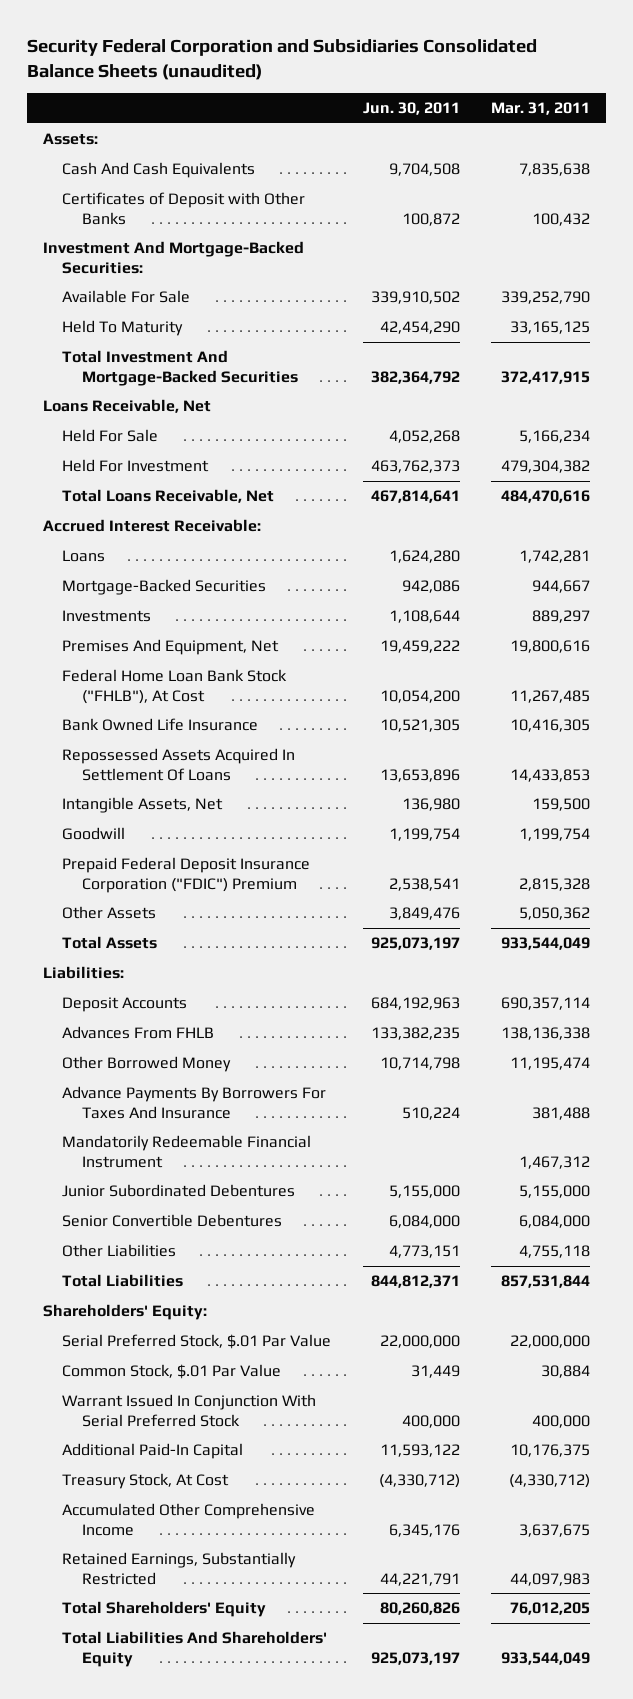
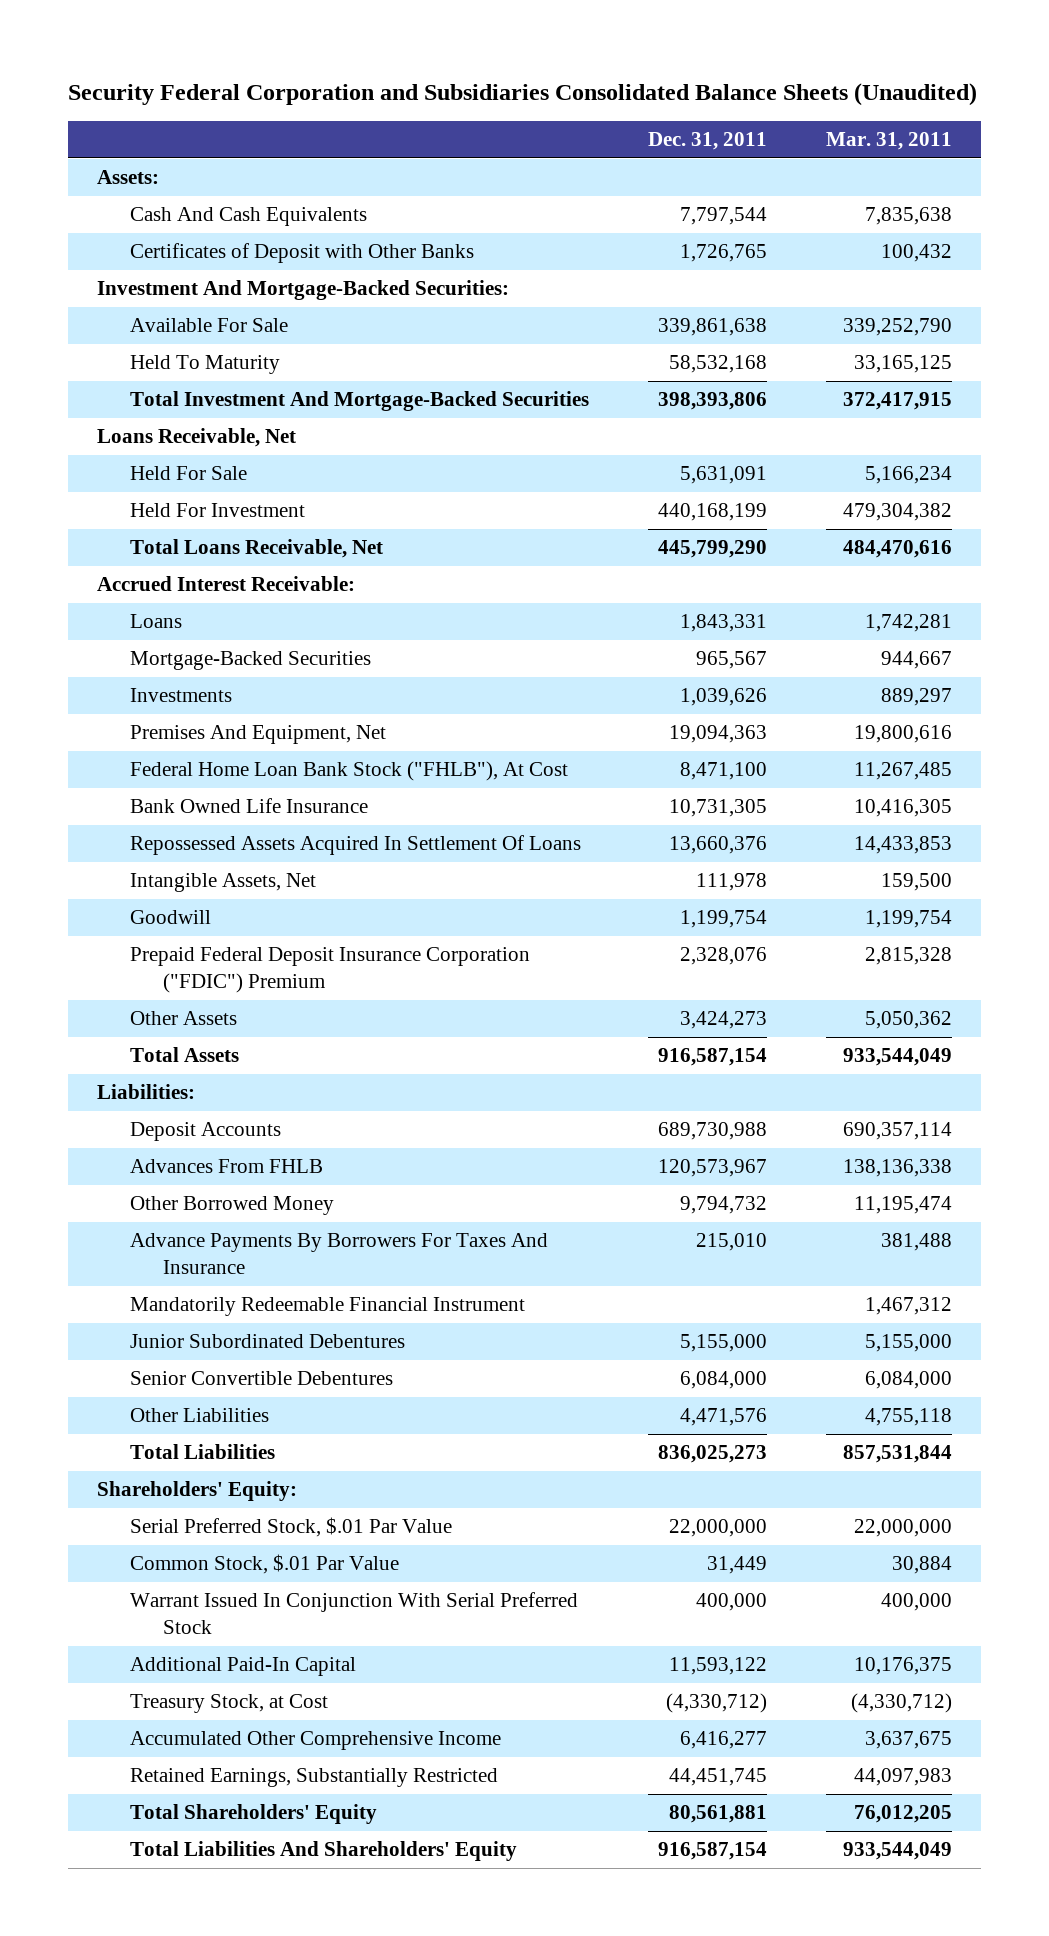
[26,38,537,80] Security Federal Corporation and Subsidiaries Consolidated Balance Sheets (unaudited) -> [67,82,977,106] Security Federal Corporation and Subsidiaries Consolidated Balance Sheets (Unaudited)
[362,101,460,115] Jun. 30, 2011 -> none
none -> [648,131,768,150] Dec. 31, 2011
[62,1473,230,1490] Treasury Stock, At Cost -> [130,1694,329,1714] Treasury Stock, at Cost

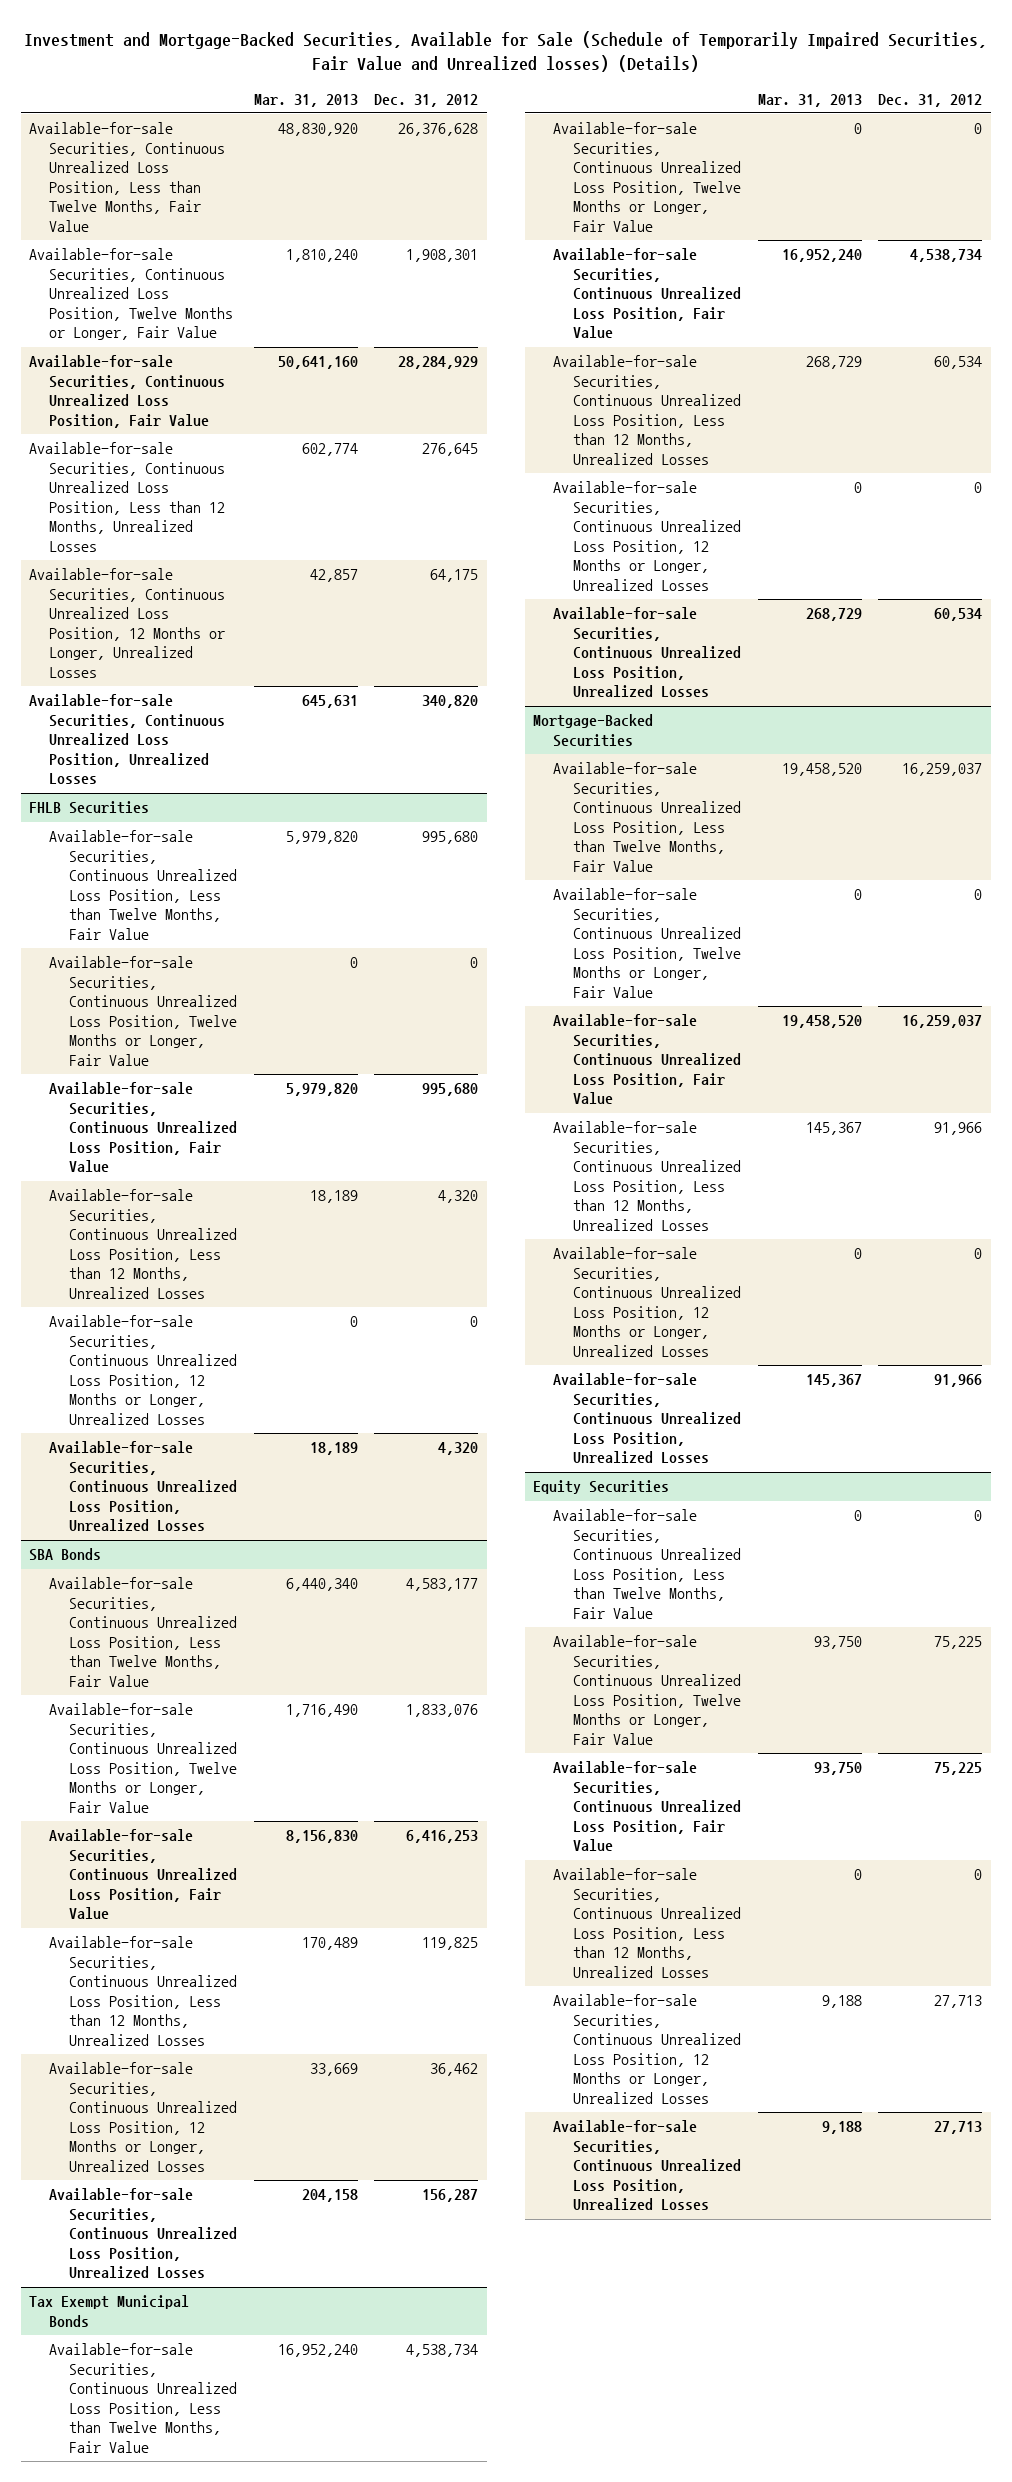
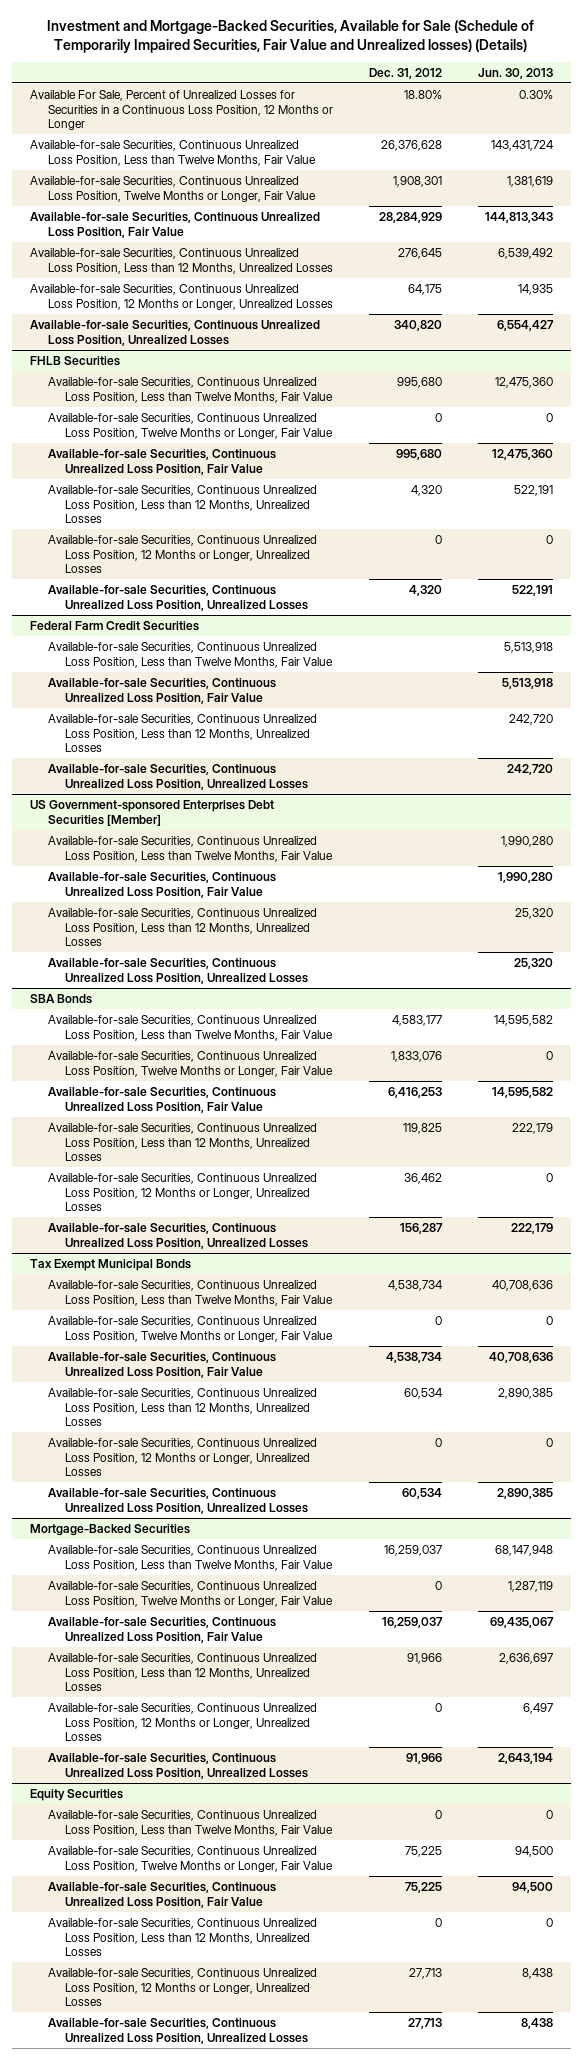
[253,93,358,107] Mar. 31, 2013 -> none
none -> [477,67,553,79] Jun. 30, 2013
none -> [30,89,333,131] Available For Sale, Percent of Unrealized Losses for Securities in a Continuous Loss Position, 12 Months or Longer
none -> [30,620,200,631] Federal Farm Credit Securities
none -> [47,641,333,668] Available-for-sale Securities, Continuous Unrealized Loss Position, Less than Twelve Months, Fair Value
none -> [47,677,276,704] Available-for-sale Securities, Continuous Unrealized Loss Position, Fair Value
none -> [47,713,317,753] Available-for-sale Securities, Continuous Unrealized Loss Position, Less than 12 Months, Unrealized Losses
none -> [47,763,308,790] Available-for-sale Securities, Continuous Unrealized Loss Position, Unrealized Losses
none -> [30,799,275,826] US Government-sponsored Enterprises Debt Securities [Member]
none -> [47,835,333,862] Available-for-sale Securities, Continuous Unrealized Loss Position, Less than Twelve Months, Fair Value
none -> [47,871,276,898] Available-for-sale Securities, Continuous Unrealized Loss Position, Fair Value
none -> [47,907,317,947] Available-for-sale Securities, Continuous Unrealized Loss Position, Less than 12 Months, Unrealized Losses
none -> [47,957,308,984] Available-for-sale Securities, Continuous Unrealized Loss Position, Unrealized Losses

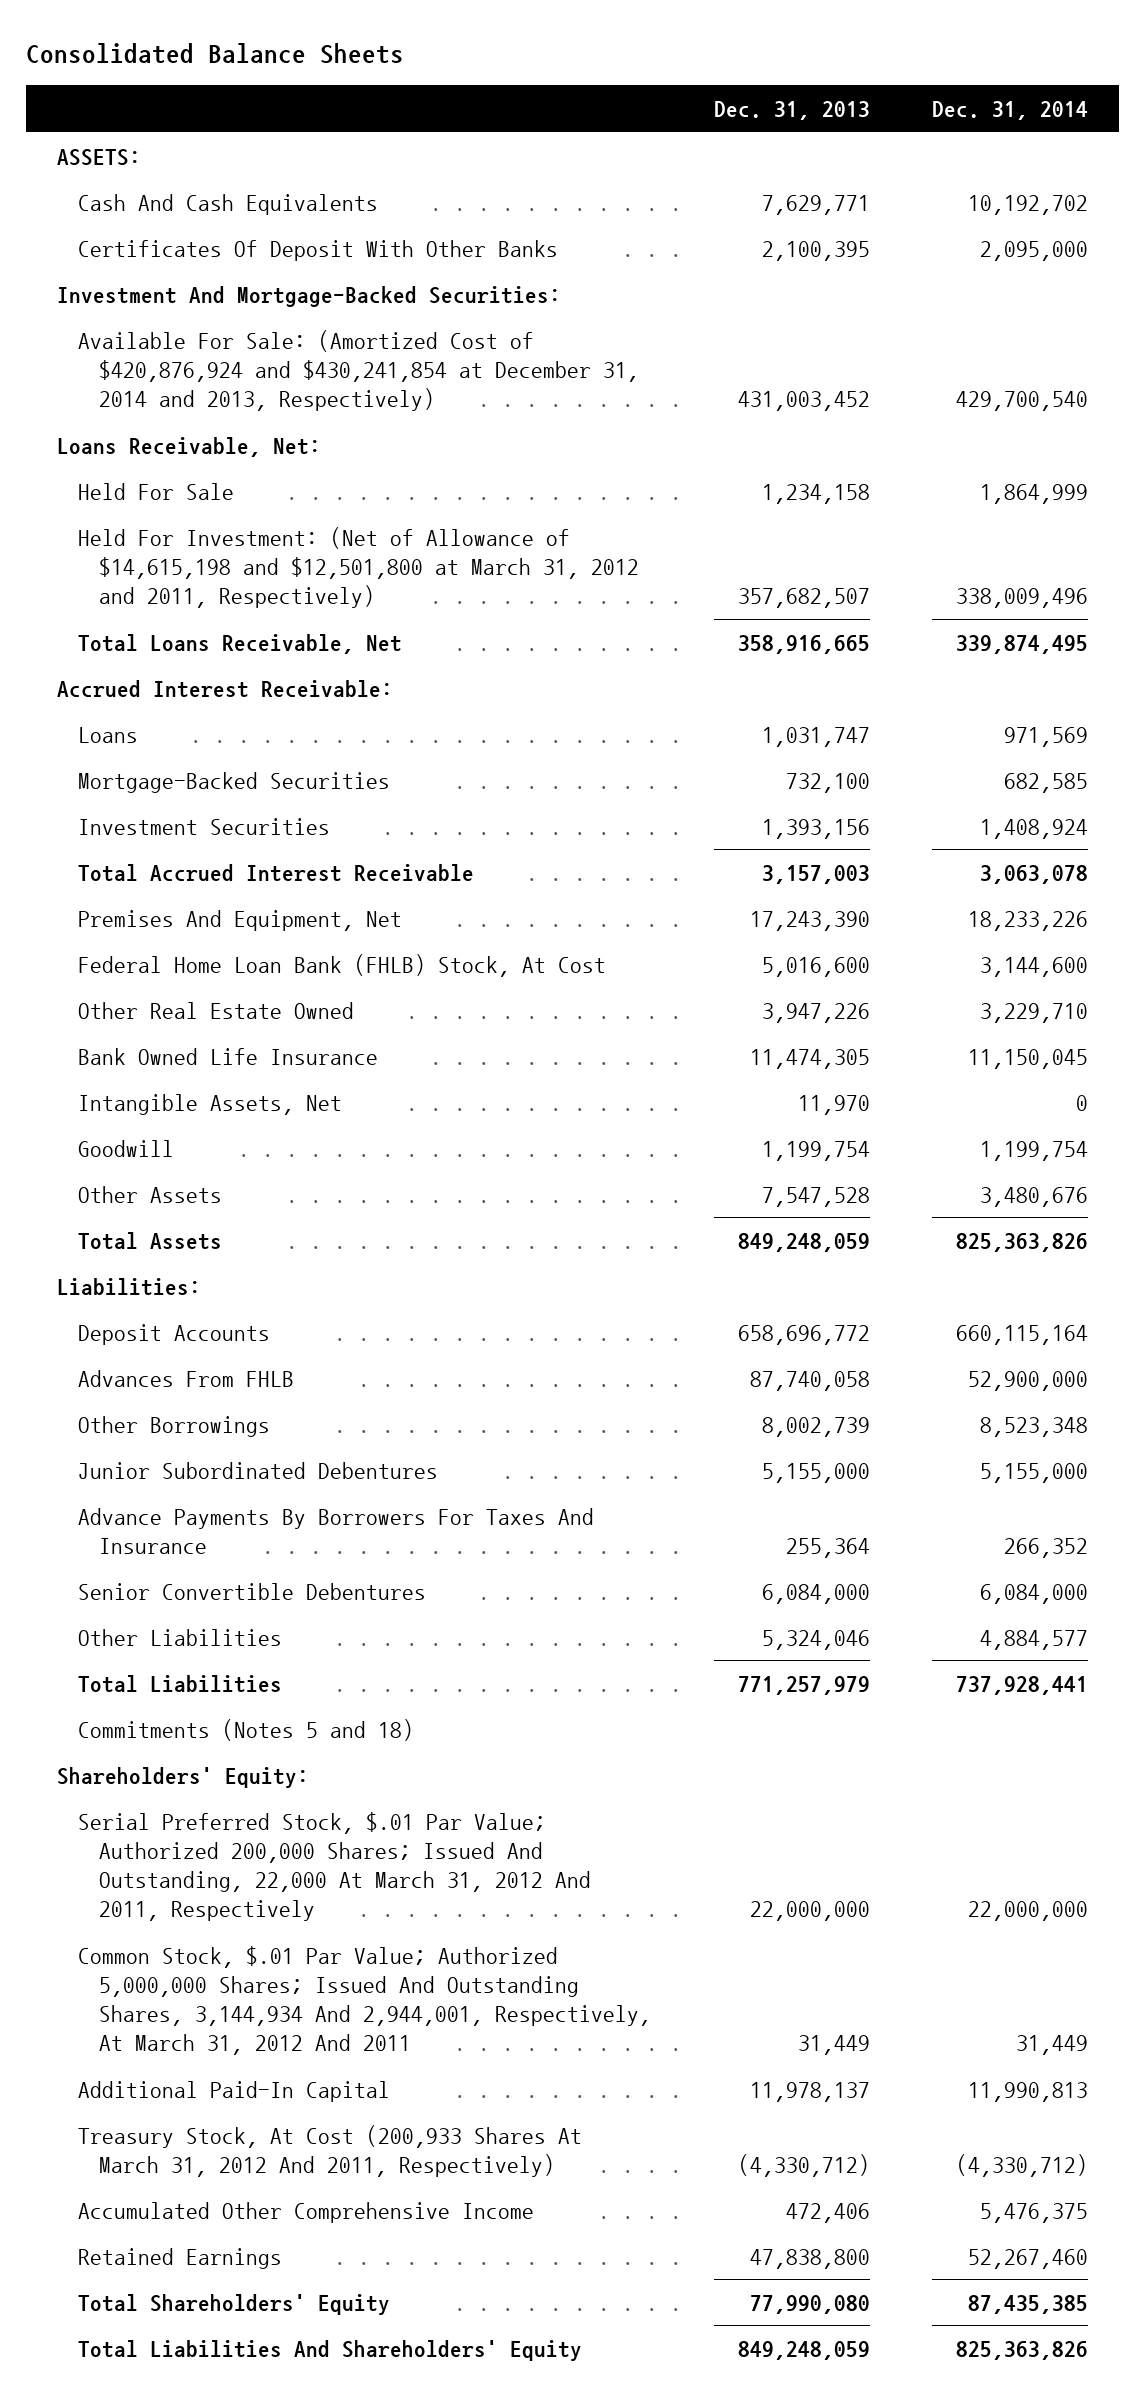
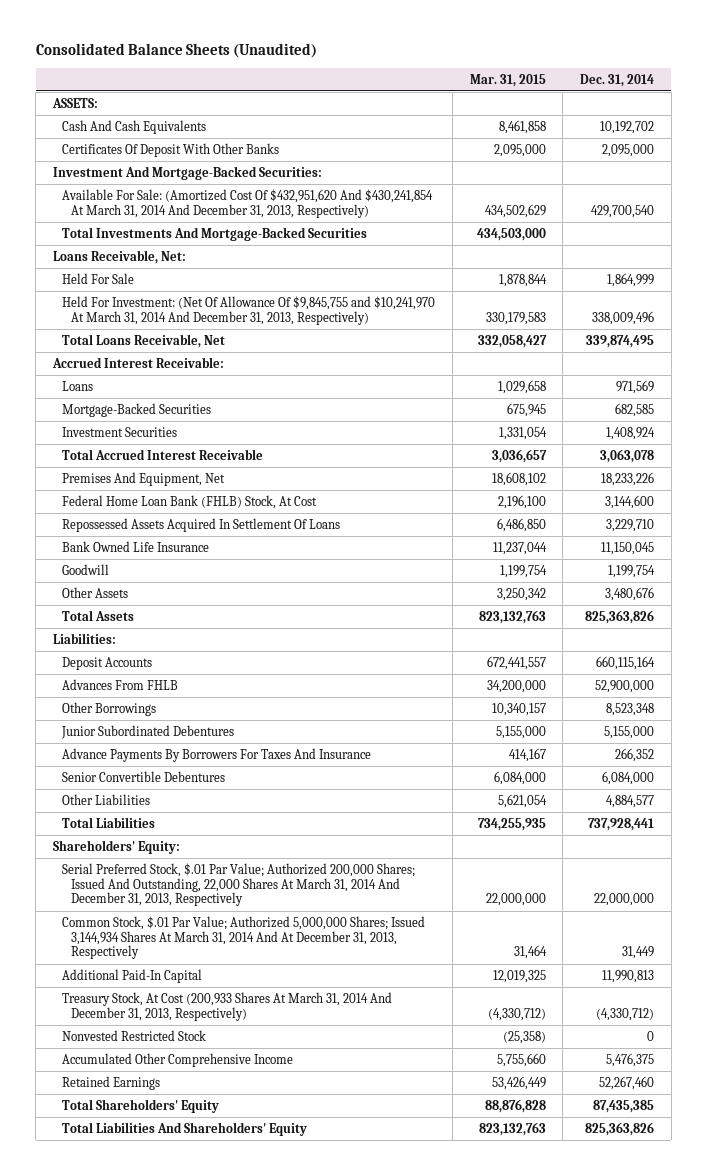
[25,42,404,64] Consolidated Balance Sheets -> [35,43,317,59] Consolidated Balance Sheets (Unaudited)
[713,100,870,120] Dec. 31, 2013 -> none
none -> [469,73,546,87] Mar. 31, 2015
[78,329,640,411] Available For Sale: (Amortized Cost of $420,876,924 and $430,241,854 at December 31, 2014 and 2013, Respectively) -> [62,188,434,218] Available For Sale: (Amortized Cost Of $432,951,620 And $430,241,854 At March 31, 2014 And December 31, 2013, Respectively)
none -> [62,226,368,241] Total Investments And Mortgage-Backed Securities
[78,526,640,608] Held For Investment: (Net of Allowance of $14,615,198 and $12,501,800 at March 31, 2012 and 2011, Respectively) -> [62,295,436,325] Held For Investment: (Net Of Allowance Of $9,845,755 and $10,241,970 At March 31, 2014 And December 31, 2013, Respectively)
[78,1001,355,1019] Other Real Estate Owned -> [62,517,341,532] Repossessed Assets Acquired In Settlement Of Loans
[78,1093,343,1115] Intangible Assets, Net -> none
[78,1718,415,1741] Commitments (Notes 5 and 18) -> none
[78,1811,592,1921] Serial Preferred Stock, $.01 Par Value; Authorized 200,000 Shares; Issued And Outstanding, 22,000 At March 31, 2012 And 2011, Respectively -> [62,862,416,907] Serial Preferred Stock, $.01 Par Value; Authorized 200,000 Shares; Issued And Outstanding, 22,000 Shares At March 31, 2014 And December 31, 2013, Respectively
[78,1945,652,2055] Common Stock, $.01 Par Value; Authorized 5,000,000 Shares; Issued And Outstanding Shares, 3,144,934 And 2,944,001, Respectively, At March 31, 2012 And 2011 -> [62,915,426,960] Common Stock, $.01 Par Value; Authorized 5,000,000 Shares; Issued 3,144,934 Shares At March 31, 2014 And At December 31, 2013, Respectively
[78,2124,583,2177] Treasury Stock, At Cost (200,933 Shares At March 31, 2012 And 2011, Respectively) -> [62,991,393,1021] Treasury Stock, At Cost (200,933 Shares At March 31, 2014 And December 31, 2013, Respectively)
none -> [62,1029,207,1041] Nonvested Restricted Stock

